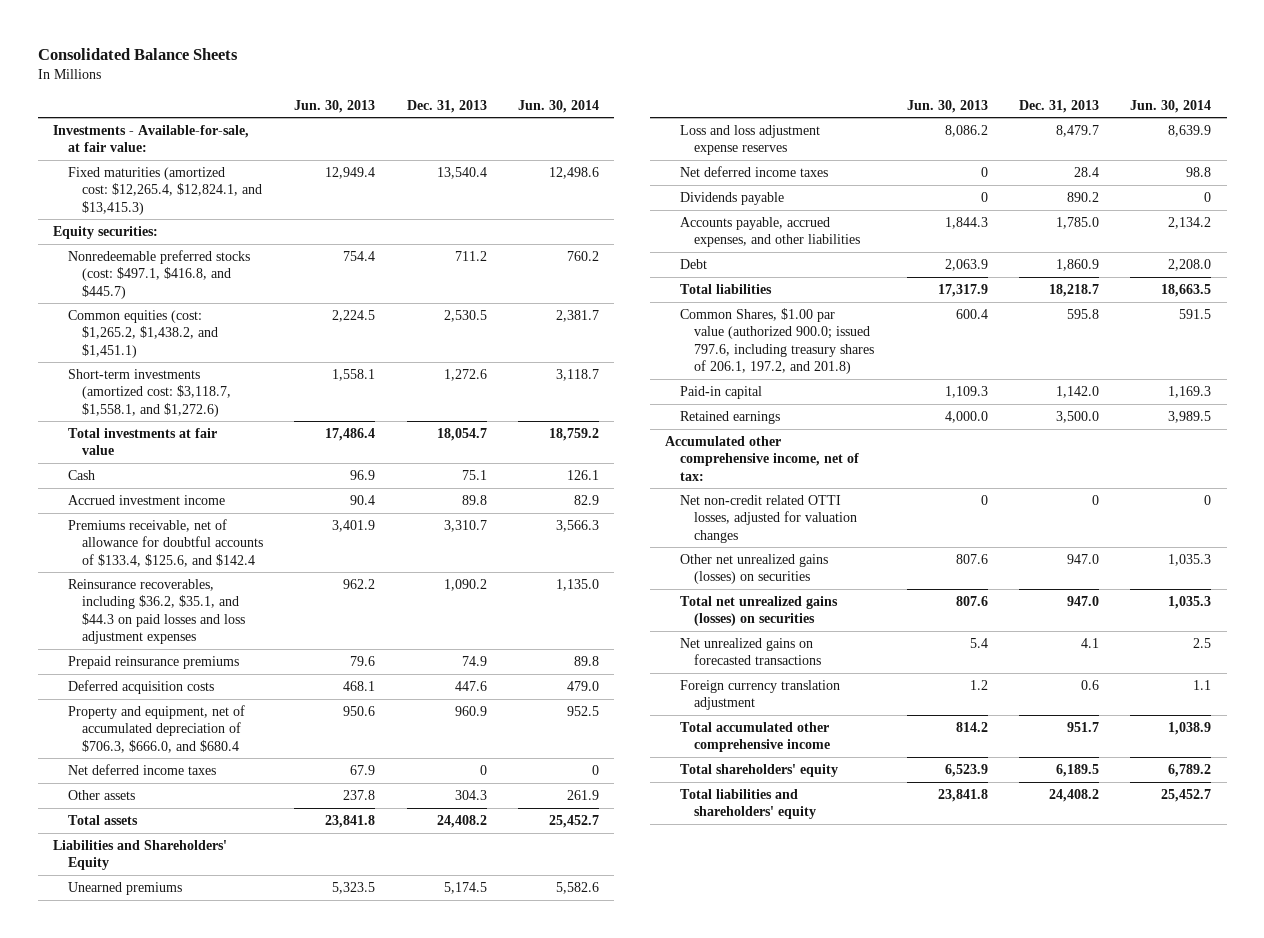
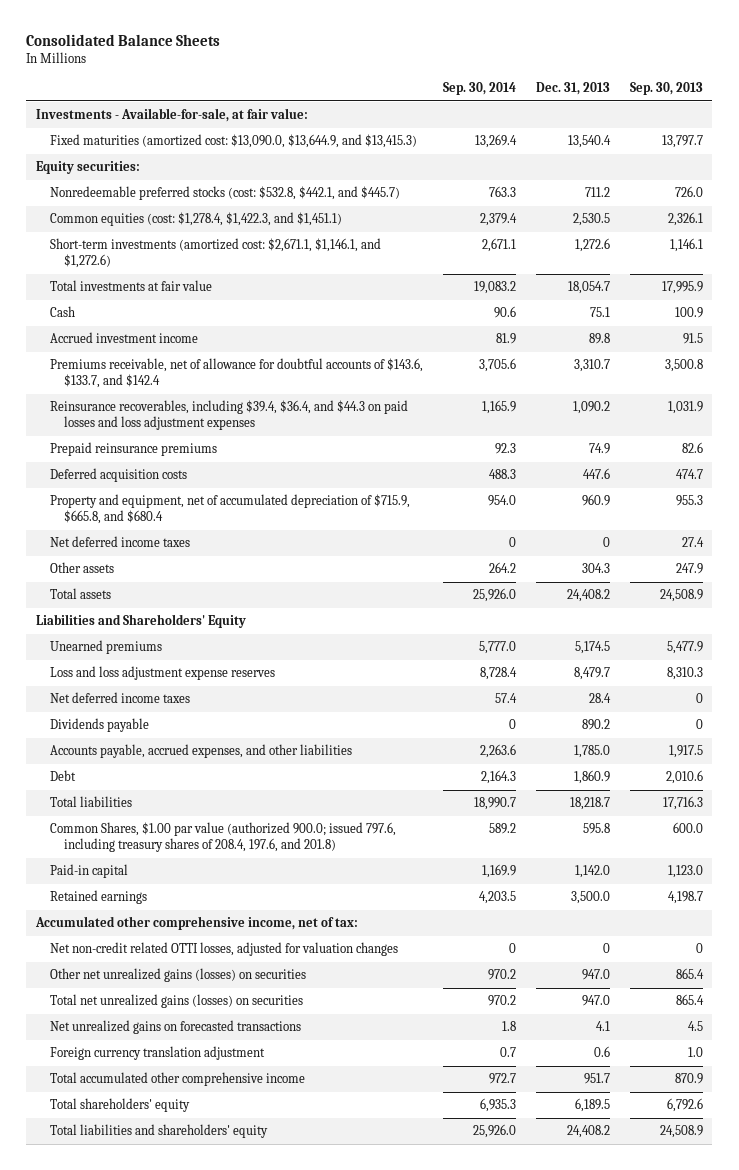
[294,99,376,113] Jun. 30, 2013 -> none
[517,99,599,113] Jun. 30, 2014 -> none
none -> [443,82,517,96] Sep. 30, 2014
none -> [629,82,703,96] Sep. 30, 2013
[67,166,263,215] Fixed maturities (amortized cost: $12,265.4, $12,824.1, and $13,415.3) -> [50,134,418,149] Fixed maturities (amortized cost: $13,090.0, $13,644.9, and $13,415.3)
[67,249,250,299] Nonredeemable preferred stocks (cost: $497.1, $416.8, and $445.7) -> [50,186,401,201] Nonredeemable preferred stocks (cost: $532.8, $442.1, and $445.7)
[67,309,219,358] Common equities (cost: $1,265.2, $1,438.2, and $1,451.1) -> [50,212,343,227] Common equities (cost: $1,278.4, $1,422.3, and $1,451.1)
[67,368,232,417] Short-term investments (amortized cost: $3,118.7, $1,558.1, and $1,272.6) -> [50,238,382,269] Short-term investments (amortized cost: $2,671.1, $1,146.1, and $1,272.6)
[67,518,264,567] Premiums receivable, net of allowance for doubtful accounts of $133.4, $125.6, and $142.4 -> [50,358,424,389] Premiums receivable, net of allowance for doubtful accounts of $143.6, $133.7, and $142.4
[67,578,246,645] Reinsurance recoverables, including $36.2, $35.1, and $44.3 on paid losses and loss adjustment expenses -> [50,400,409,431] Reinsurance recoverables, including $39.4, $36.4, and $44.3 on paid losses and loss adjustment expenses
[67,704,245,753] Property and equipment, net of accumulated depreciation of $706.3, $666.0, and $680.4 -> [50,494,411,525] Property and equipment, net of accumulated depreciation of $715.9, $665.8, and $680.4
[679,307,875,375] Common Shares, $1.00 par value (authorized 900.0; issued 797.6, including treasury shares of 206.1, 197.2, and 201.8) -> [50,822,397,853] Common Shares, $1.00 par value (authorized 900.0; issued 797.6, including treasury shares of 208.4, 197.6, and 201.8)

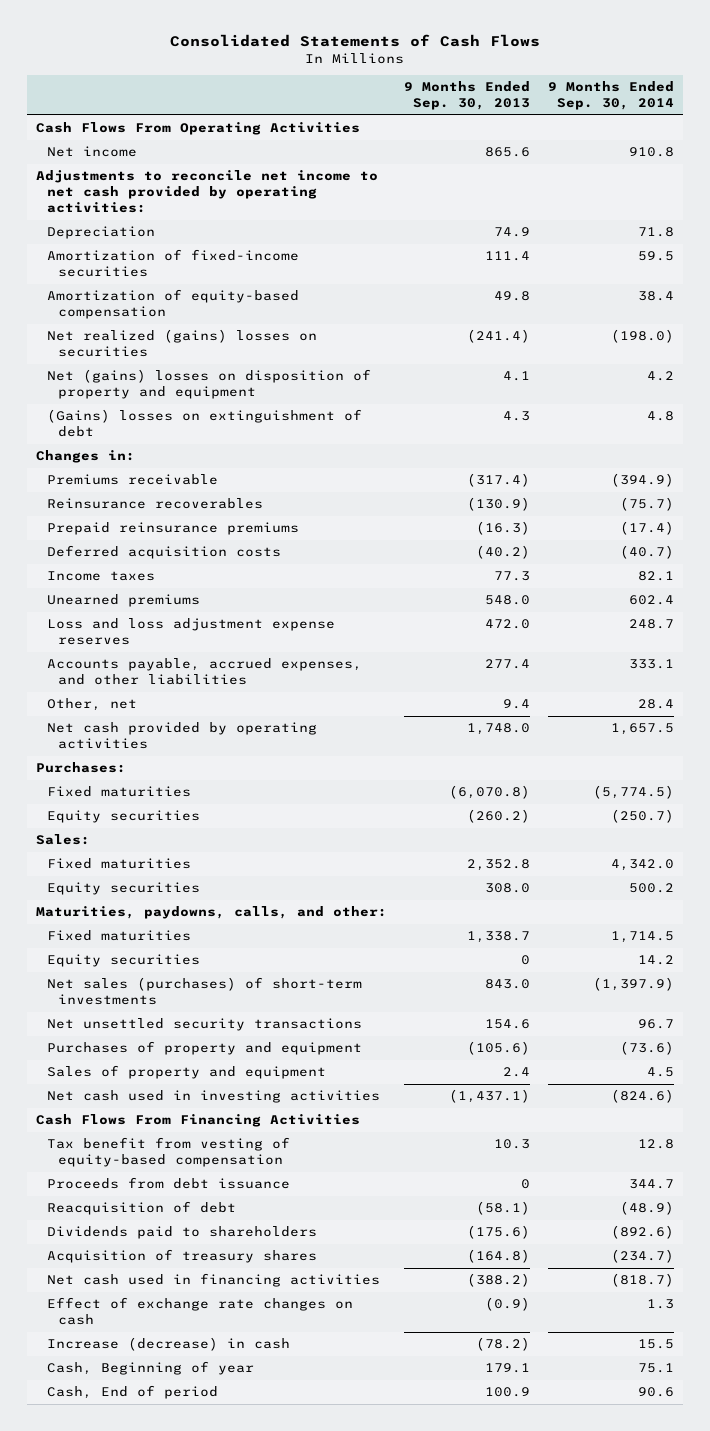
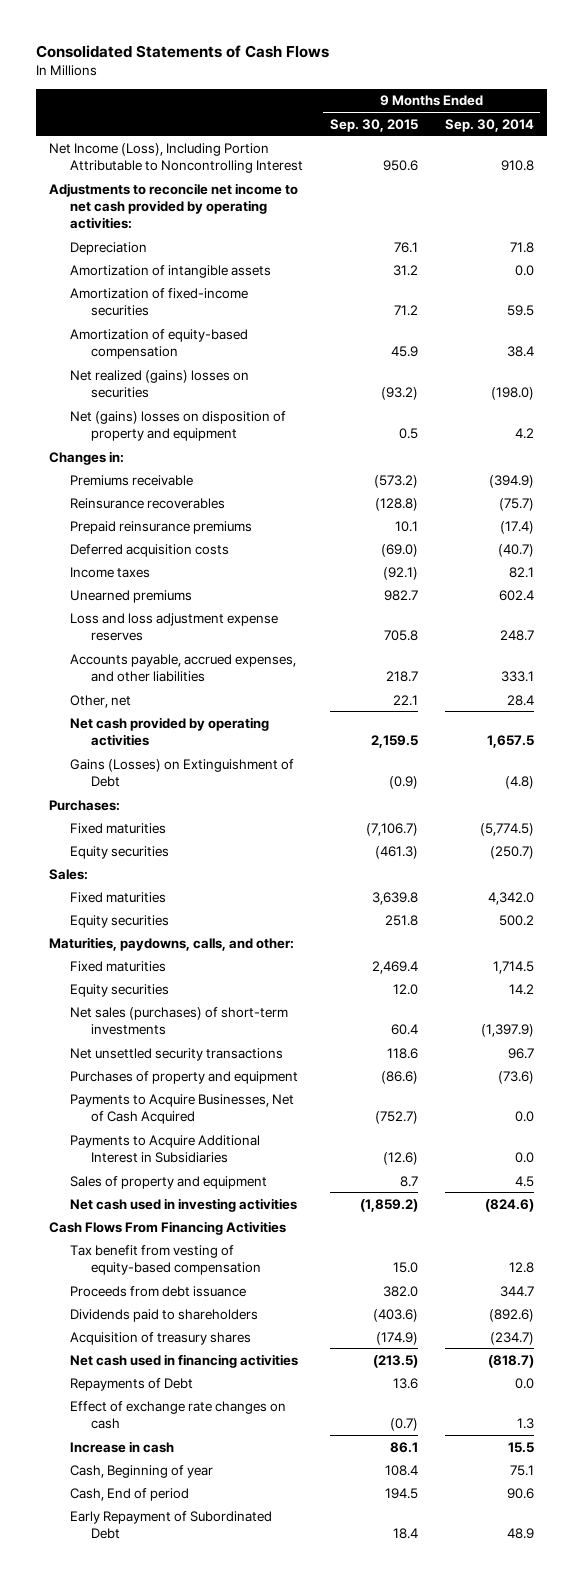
[404,81,531,111] 9 Months Ended Sep. 30, 2013 -> none
none -> [329,118,418,132] Sep. 30, 2015
[35,122,360,136] Cash Flows From Operating Activities -> none
[46,146,137,158] Net income -> [49,142,303,173] Net Income (Loss), Including Portion Attributable to Noncontrolling Interest
none -> [69,264,271,278] Amortization of intangible assets
[46,409,362,438] (Gains) losses on extinguishment of debt -> none
none -> [69,758,294,787] Gains (Losses) on Extinguishment of Debt
none -> [69,1093,294,1124] Payments to Acquire Businesses, Net of Cash Acquired
none -> [69,1134,260,1163] Payments to Acquire Additional Interest in Subsidiaries
[46,1201,236,1216] Reacquisition of debt -> none
none -> [69,1377,193,1391] Repayments of Debt
[46,1337,290,1352] Increase (decrease) in cash -> [69,1440,174,1453] Increase in cash
none -> [69,1510,272,1539] Early Repayment of Subordinated Debt

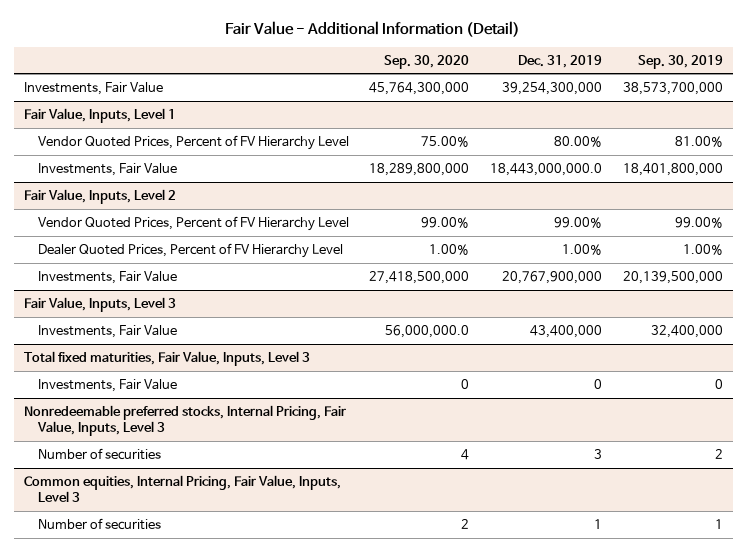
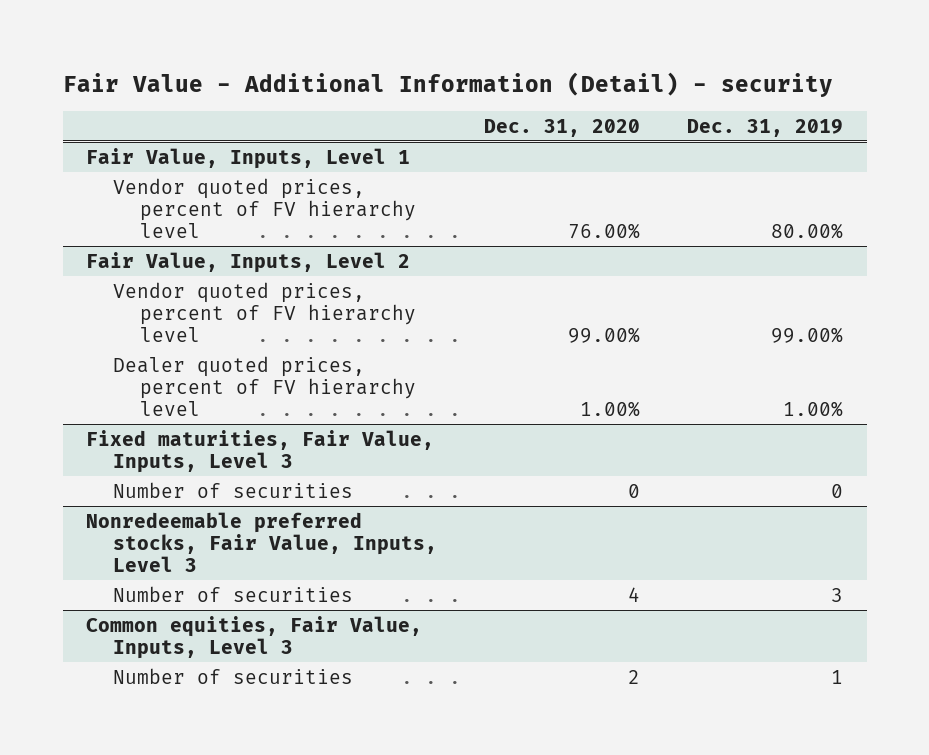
[225,20,521,37] Fair Value - Additional Information (Detail) -> [62,71,833,97] Fair Value - Additional Information (Detail) - security
[384,54,470,69] Sep. 30, 2020 -> none
[637,54,723,69] Sep. 30, 2019 -> none
none -> [484,118,641,137] Dec. 31, 2020
[24,81,164,95] Investments, Fair Value -> none
[37,162,177,176] Investments, Fair Value -> none
[37,134,349,150] Vendor Quoted Prices, Percent of FV Hierarchy Level -> [113,177,417,238] Vendor quoted prices, percent of FV hierarchy level
[37,270,177,284] Investments, Fair Value -> none
[24,296,177,312] Fair Value, Inputs, Level 3 -> none
[37,324,177,338] Investments, Fair Value -> none
[37,378,177,392] Investments, Fair Value -> none
[37,215,349,231] Vendor Quoted Prices, Percent of FV Hierarchy Level -> [113,281,417,342] Vendor quoted prices, percent of FV hierarchy level
[37,242,343,258] Dealer Quoted Prices, Percent of FV Hierarchy Level -> [113,355,417,416] Dealer quoted prices, percent of FV hierarchy level
[24,350,311,366] Total fixed maturities, Fair Value, Inputs, Level 3 -> [86,429,435,473] Fixed maturities, Fair Value, Inputs, Level 3
none -> [113,481,354,498] Number of securities
[24,404,347,437] Nonredeemable preferred stocks, Internal Pricing, Fair Value, Inputs, Level 3 -> [86,511,438,572] Nonredeemable preferred stocks, Fair Value, Inputs, Level 3
[24,474,342,503] Common equities, Internal Pricing, Fair Value, Inputs, Level 3 -> [86,615,423,659] Common equities, Fair Value, Inputs, Level 3

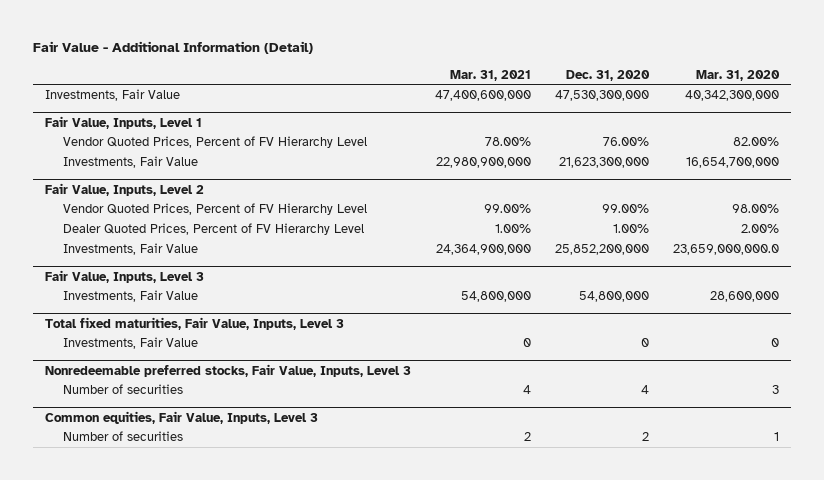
[62,71,833,97] Fair Value - Additional Information (Detail) - security -> [32,41,313,55] Fair Value - Additional Information (Detail)
[687,118,844,137] Dec. 31, 2019 -> none
none -> [450,69,532,81] Mar. 31, 2021
none -> [696,69,781,81] Mar. 31, 2020
none -> [44,89,180,102] Investments, Fair Value
[113,177,417,238] Vendor quoted prices, percent of FV hierarchy level -> [62,136,367,149] Vendor Quoted Prices, Percent of FV Hierarchy Level
none -> [62,156,198,169] Investments, Fair Value
[113,481,354,498] Number of securities -> none
[113,281,417,342] Vendor quoted prices, percent of FV hierarchy level -> [62,203,367,216] Vendor Quoted Prices, Percent of FV Hierarchy Level
[113,355,417,416] Dealer quoted prices, percent of FV hierarchy level -> [62,223,364,236] Dealer Quoted Prices, Percent of FV Hierarchy Level
none -> [62,243,198,256] Investments, Fair Value
none -> [44,269,204,283] Fair Value, Inputs, Level 3
none -> [62,290,198,303] Investments, Fair Value
[86,429,435,473] Fixed maturities, Fair Value, Inputs, Level 3 -> [44,316,344,330] Total fixed maturities, Fair Value, Inputs, Level 3
none -> [62,337,198,350] Investments, Fair Value

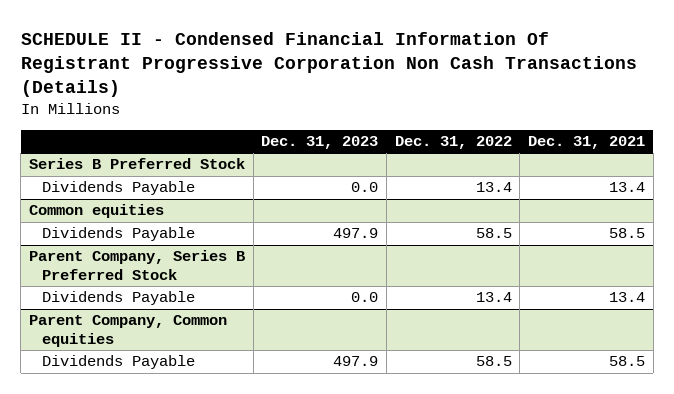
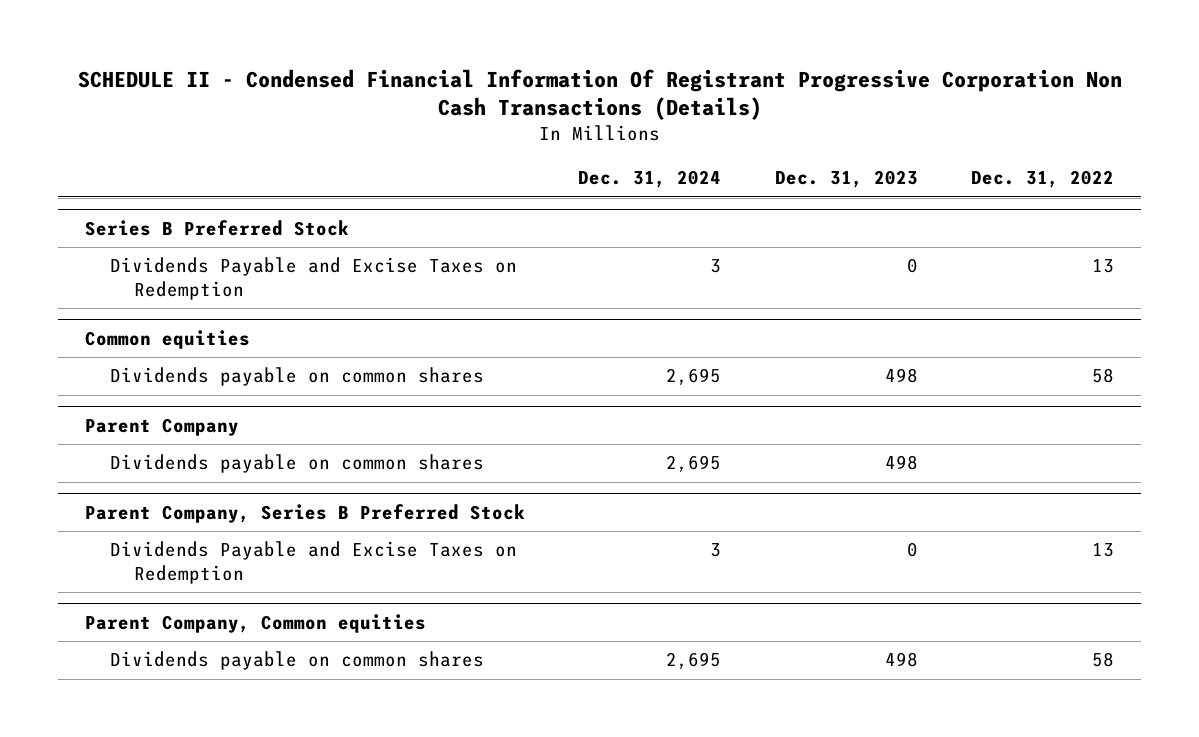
[528,136,646,150] Dec. 31, 2021 -> none
none -> [578,170,722,189] Dec. 31, 2024
[41,181,195,196] Dividends Payable -> none
none -> [109,257,517,300] Dividends Payable and Excise Taxes on Redemption
[41,227,195,242] Dividends Payable -> [109,367,484,387] Dividends payable on common shares
[333,228,379,239] 497.9 -> [884,368,918,384] 498
[475,228,512,239] 58.5 -> [1092,368,1115,384] 58
none -> [84,417,239,436] Parent Company
none -> [109,454,484,474] Dividends payable on common shares
[41,291,195,306] Dividends Payable -> none
none -> [109,541,517,584] Dividends Payable and Excise Taxes on Redemption
[41,355,195,370] Dividends Payable -> [109,651,484,671] Dividends payable on common shares
[333,356,379,367] 497.9 -> [884,652,918,668] 498
[475,356,512,367] 58.5 -> [1092,652,1115,668] 58

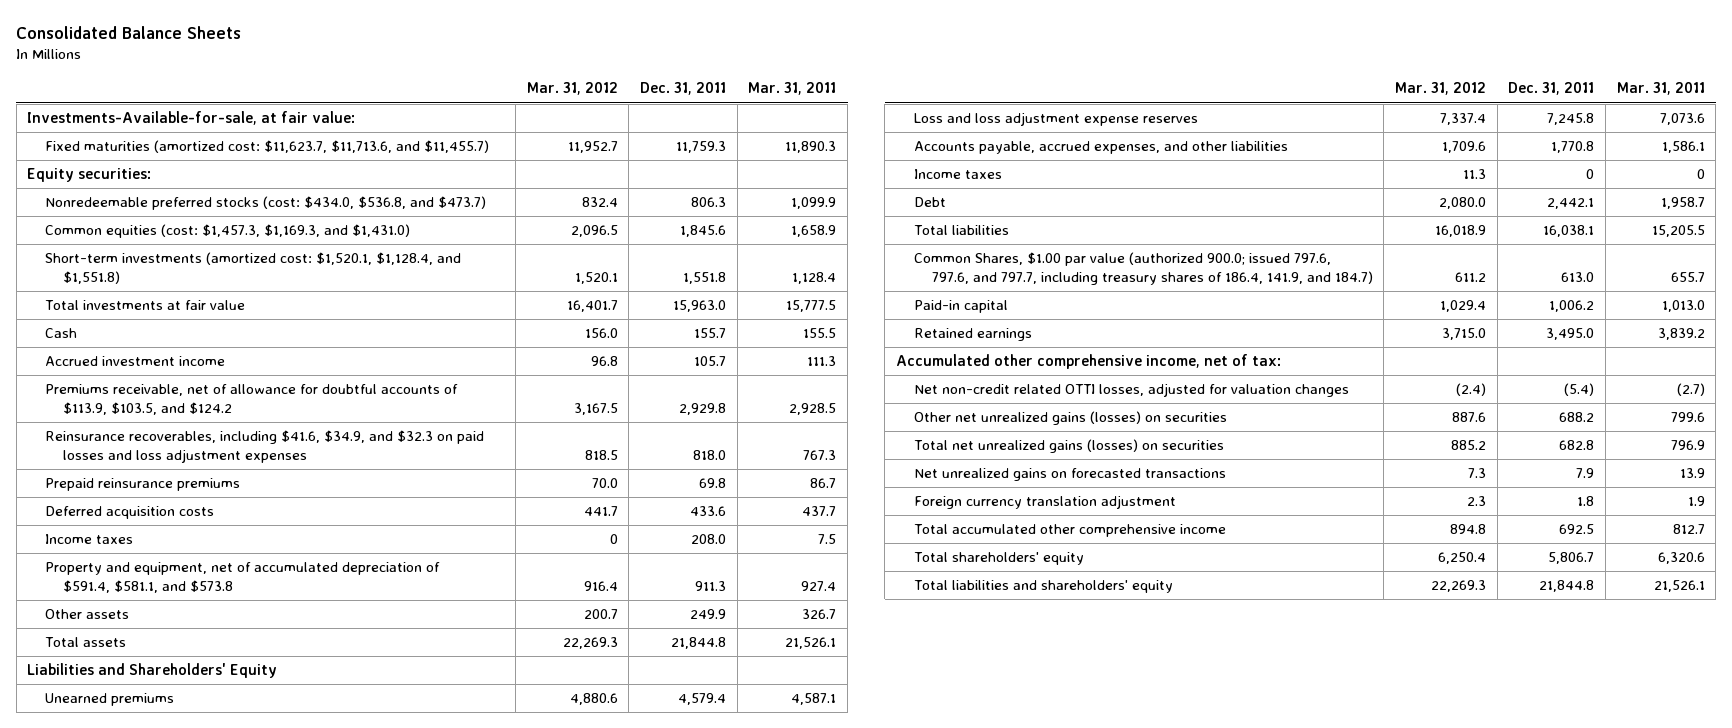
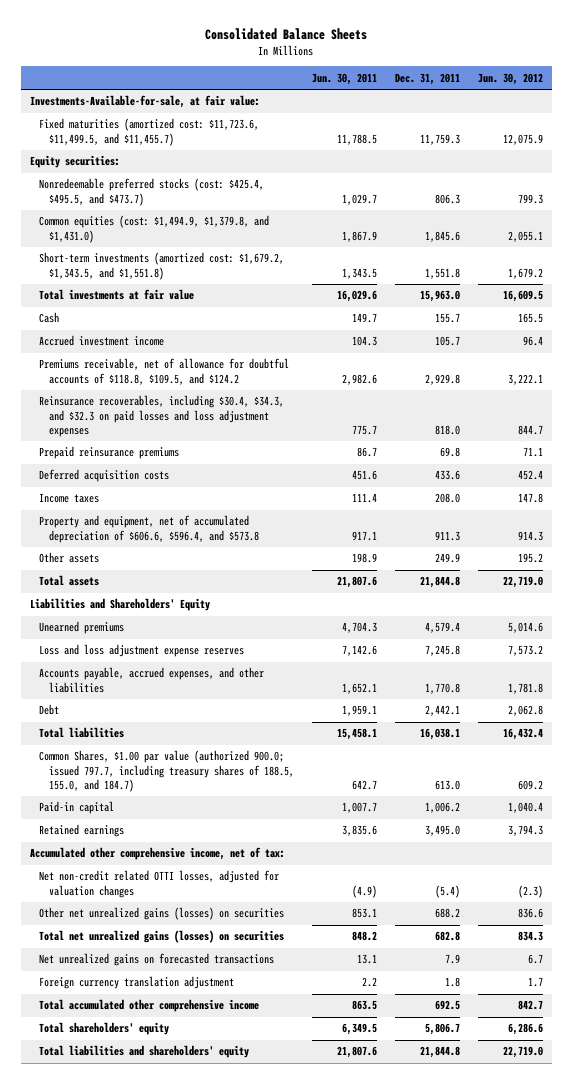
[526,82,618,96] Mar. 31, 2012 -> none
[748,82,837,96] Mar. 31, 2011 -> none
none -> [312,72,378,85] Jun. 30, 2011
none -> [477,72,543,85] Jun. 30, 2012
[45,140,490,154] Fixed maturities (amortized cost: $11,623.7, $11,713.6, and $11,455.7) -> [39,118,260,146] Fixed maturities (amortized cost: $11,723.6, $11,499.5, and $11,455.7)
[45,196,487,211] Nonredeemable preferred stocks (cost: $434.0, $536.8, and $473.7) -> [39,178,265,206] Nonredeemable preferred stocks (cost: $425.4, $495.5, and $473.7)
[45,224,411,239] Common equities (cost: $1,457.3, $1,169.3, and $1,431.0) -> [39,215,270,243] Common equities (cost: $1,494.9, $1,379.8, and $1,431.0)
[45,252,462,284] Short-term investments (amortized cost: $1,520.1, $1,128.4, and $1,551.8) -> [39,252,285,280] Short-term investments (amortized cost: $1,679.2, $1,343.5, and $1,551.8)
[45,384,459,415] Premiums receivable, net of allowance for doubtful accounts of $113.9, $103.5, and $124.2 -> [39,358,290,385] Premiums receivable, net of allowance for doubtful accounts of $118.8, $109.5, and $124.2
[45,430,485,463] Reinsurance recoverables, including $41.6, $34.9, and $32.3 on paid losses and loss adjustment expenses -> [39,395,285,437] Reinsurance recoverables, including $30.4, $34.3, and $32.3 on paid losses and loss adjustment expenses
[45,562,441,593] Property and equipment, net of accumulated depreciation of $591.4, $581.1, and $573.8 -> [39,515,260,543] Property and equipment, net of accumulated depreciation of $606.6, $596.4, and $573.8
[913,169,1002,180] Income taxes -> none
[913,252,1373,285] Common Shares, $1.00 par value (authorized 900.0; issued 797.6, 797.6, and 797.7, including treasury shares of 186.4, 141.9, and 184.7) -> [39,750,295,792] Common Shares, $1.00 par value (authorized 900.0; issued 797.7, including treasury shares of 188.5, 155.0, and 184.7)

